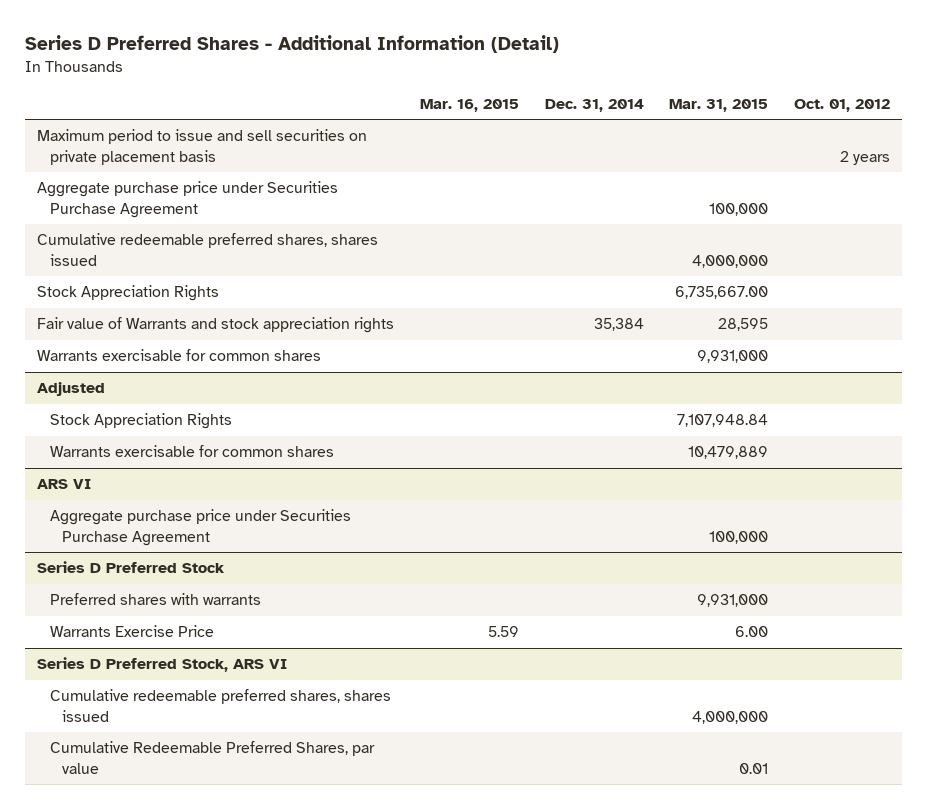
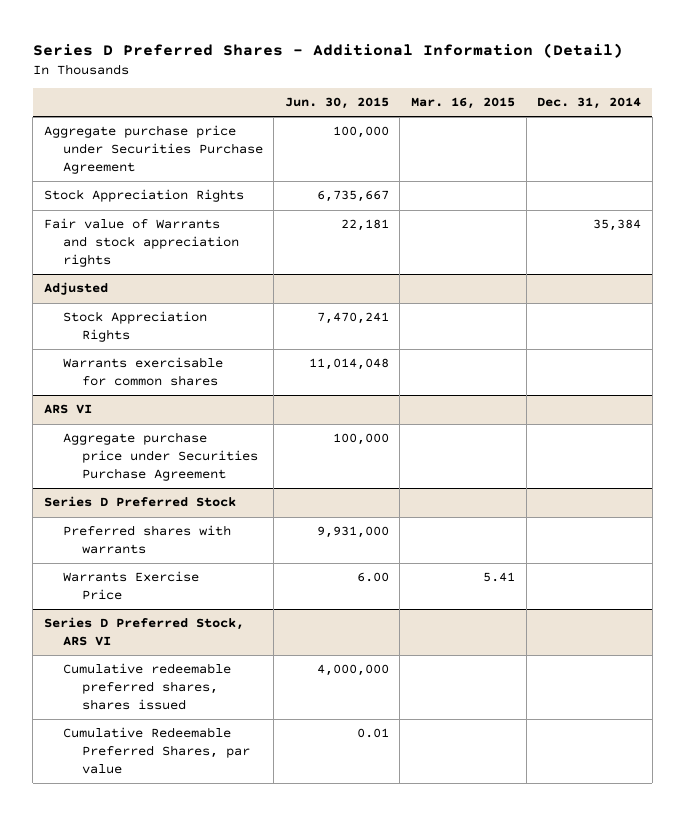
[669,98,769,112] Mar. 31, 2015 -> none
[793,98,890,112] Oct. 01, 2012 -> none
none -> [284,97,389,110] Jun. 30, 2015
[37,129,368,166] Maximum period to issue and sell securities on private placement basis -> none
[37,233,379,267] Cumulative redeemable preferred shares, shares issued -> none
[37,349,322,362] Warrants exercisable for common shares -> none
[487,626,519,638] 5.59 -> [483,572,516,583] 5.41

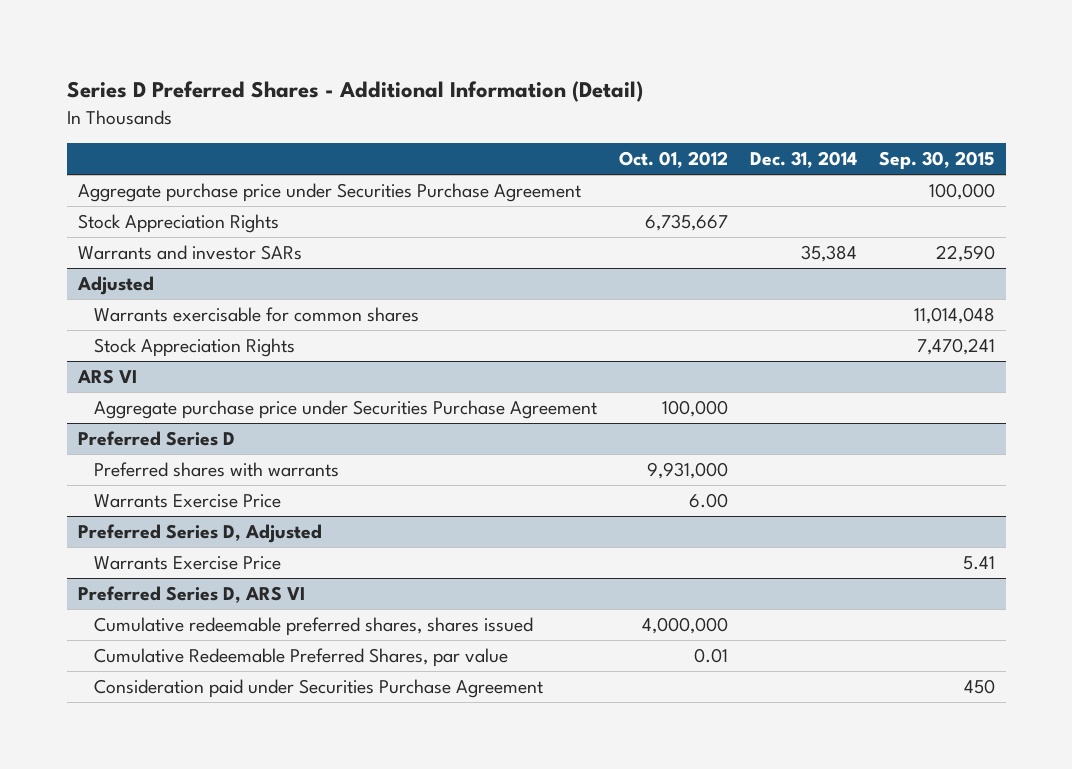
[284,97,389,110] Jun. 30, 2015 -> none
[411,97,516,110] Mar. 16, 2015 -> none
none -> [618,151,728,169] Oct. 01, 2012
none -> [878,151,995,171] Sep. 30, 2015
[43,218,239,268] Fair value of Warrants and stock appreciation rights -> [77,244,302,260] Warrants and investor SARs
[62,311,207,343] Stock Appreciation Rights -> [94,337,296,357] Stock Appreciation Rights
[43,496,236,508] Series D Preferred Stock -> [77,430,235,446] Preferred Series D
none -> [77,523,322,543] Preferred Series D, Adjusted
none -> [94,555,282,570] Warrants Exercise Price
[43,617,244,647] Series D Preferred Stock, ARS VI -> [77,585,305,603] Preferred Series D, ARS VI
none -> [94,678,544,698] Consideration paid under Securities Purchase Agreement

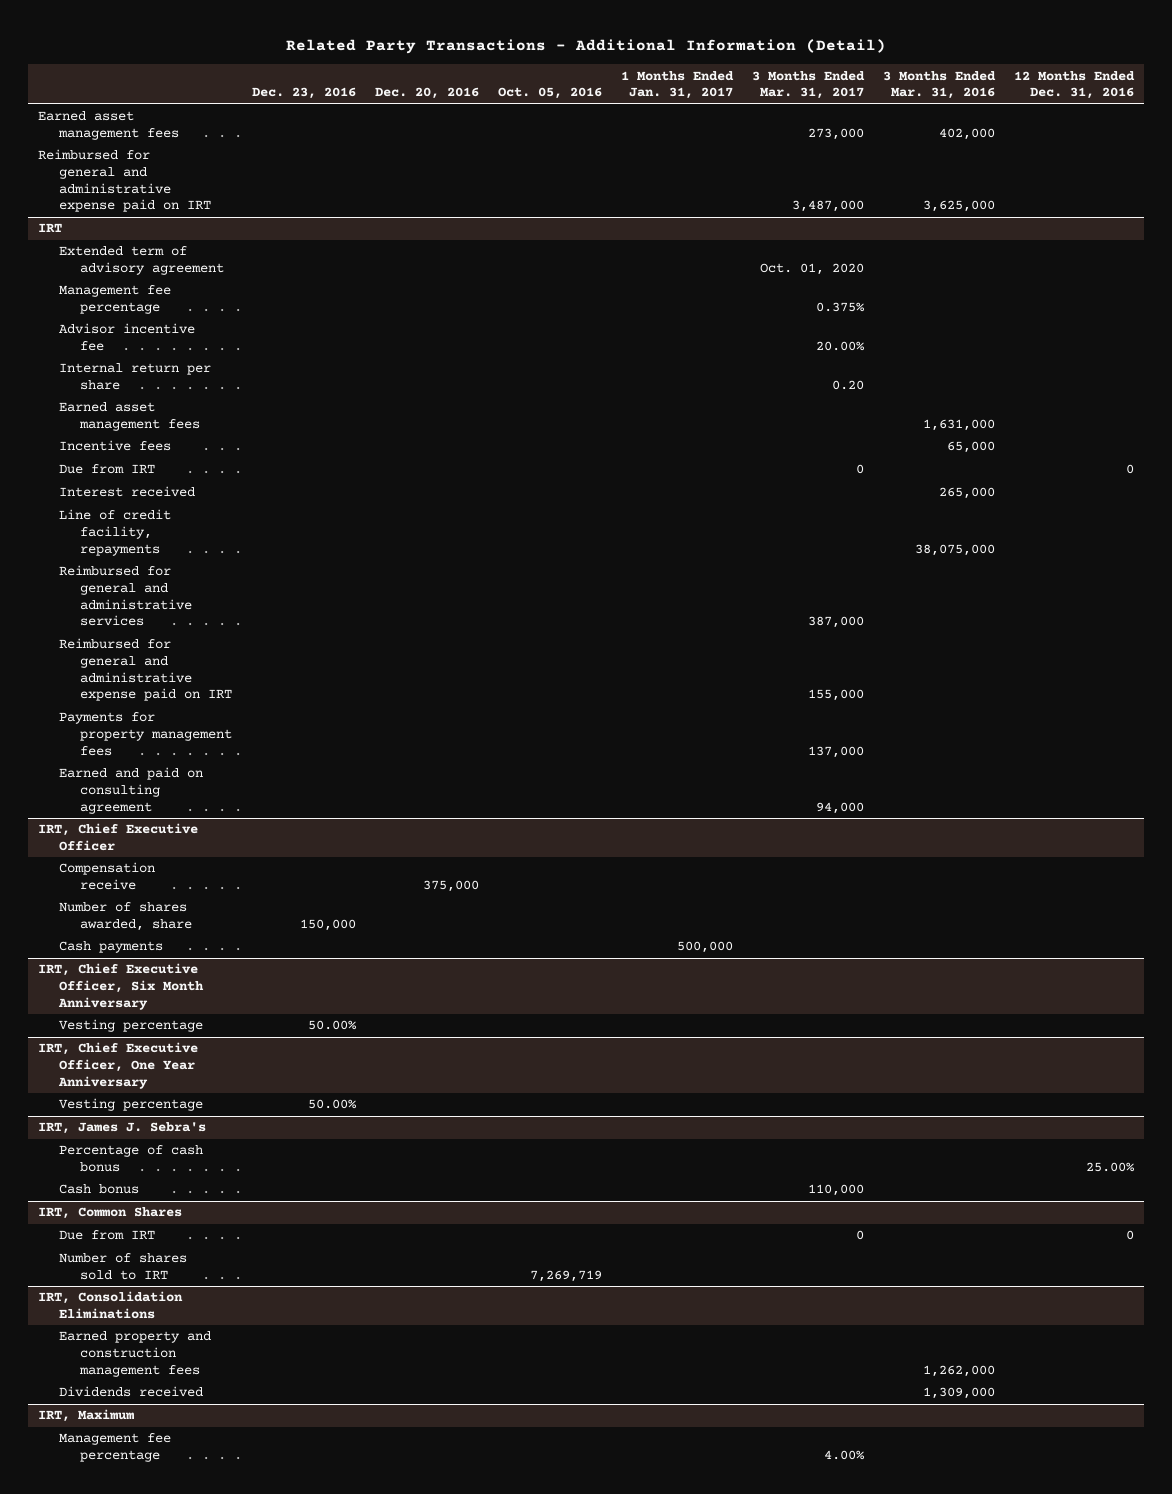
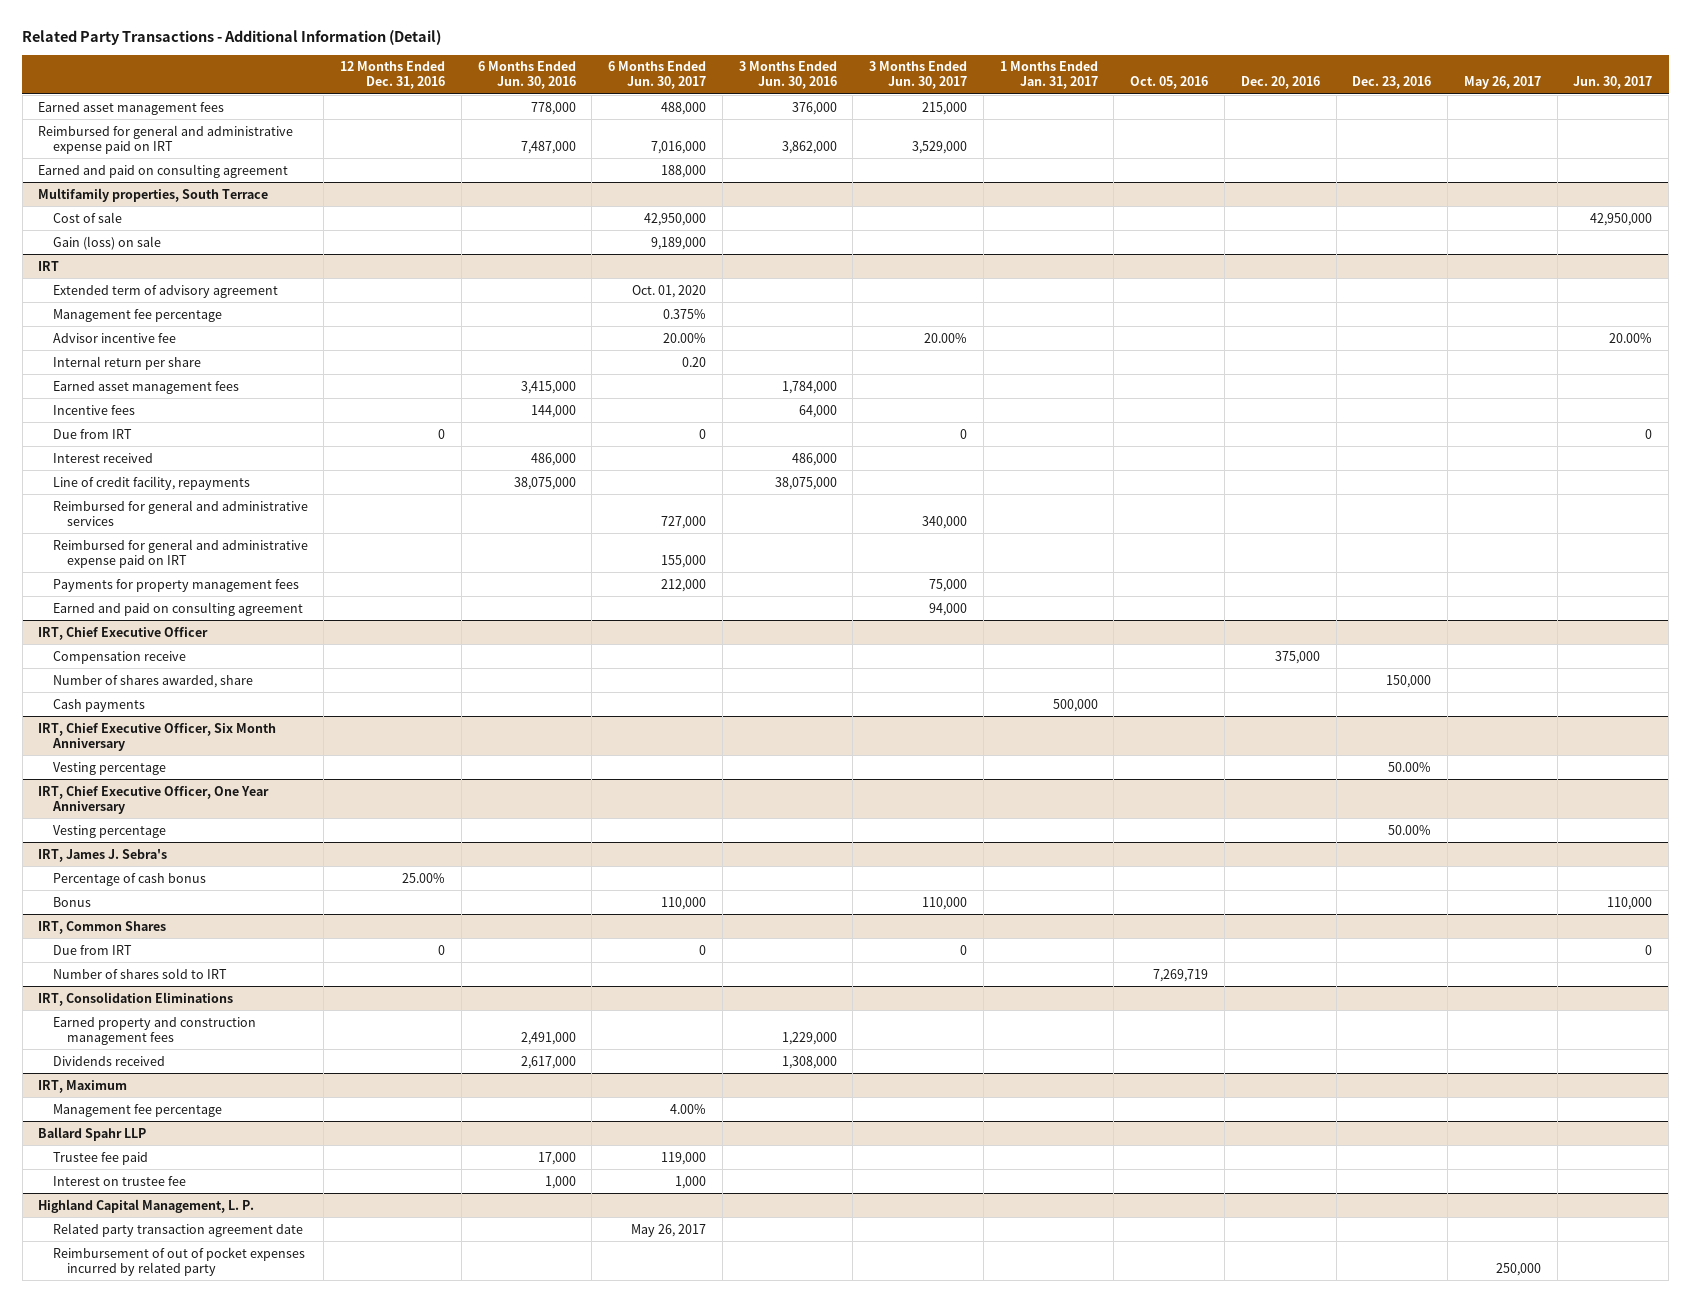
[752,70,866,100] 3 Months Ended Mar. 31, 2017 -> none
[883,70,997,100] 3 Months Ended Mar. 31, 2016 -> none
none -> [477,61,576,90] 6 Months Ended Jun. 30, 2016
none -> [608,61,707,90] 6 Months Ended Jun. 30, 2017
none -> [738,61,837,90] 3 Months Ended Jun. 30, 2016
none -> [869,61,968,90] 3 Months Ended Jun. 30, 2017
none -> [1463,76,1541,90] May 26, 2017
none -> [1573,76,1653,90] Jun. 30, 2017
none -> [38,163,289,178] Earned and paid on consulting agreement
none -> [38,187,269,202] Multifamily properties, South Terrace
none -> [52,211,122,223] Cost of sale
none -> [52,235,161,250] Gain (loss) on sale
[59,1184,140,1195] Cash bonus -> [52,896,91,907] Bonus
none -> [38,1126,147,1141] Ballard Spahr LLP
none -> [52,1151,148,1165] Trustee fee paid
none -> [52,1175,186,1186] Interest on trustee fee
none -> [38,1198,255,1213] Highland Capital Management, L. P.
none -> [52,1222,303,1237] Related party transaction agreement date
none -> [52,1246,305,1276] Reimbursement of out of pocket expenses incurred by related party

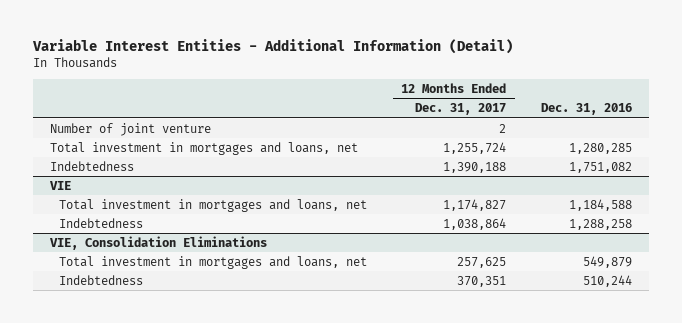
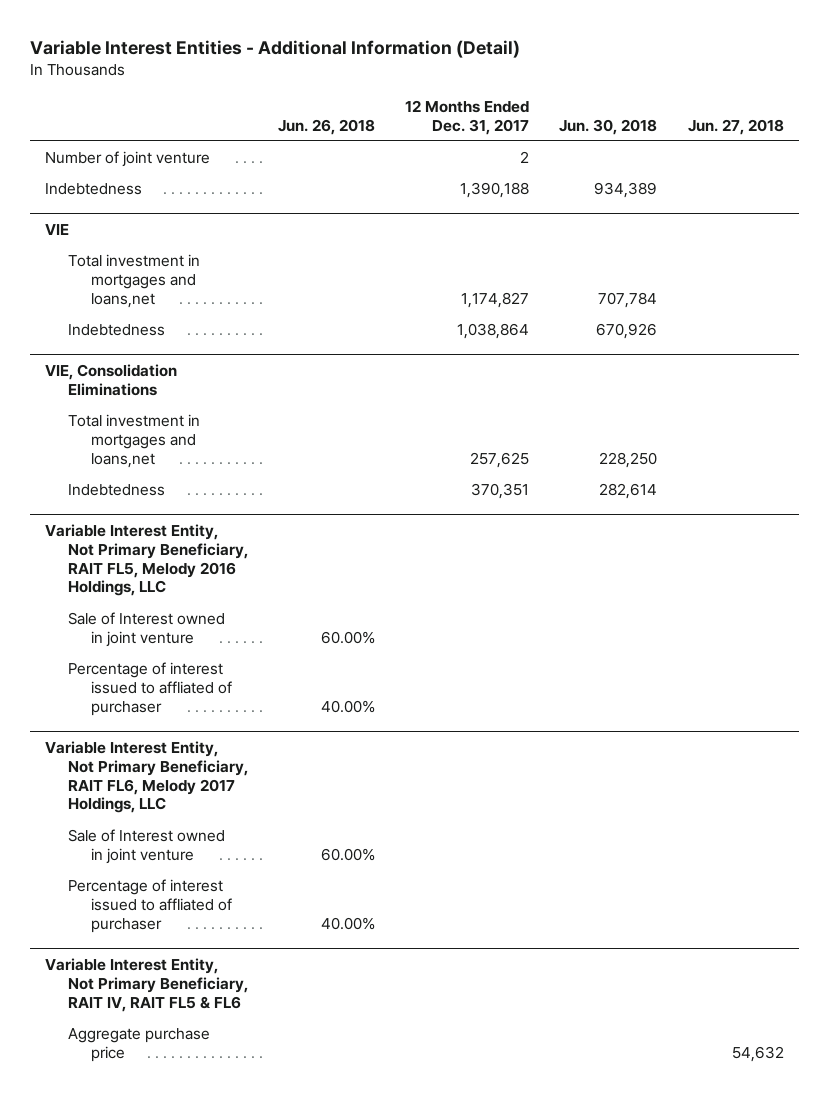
[540,103,632,116] Dec. 31, 2016 -> none
none -> [278,118,376,135] Jun. 26, 2018
none -> [559,118,658,135] Jun. 30, 2018
none -> [687,118,784,135] Jun. 27, 2018
[50,141,359,155] Total investment in mortgages and loans, net -> none
[58,198,367,212] Total investment in mortgages and loans, net -> [67,254,200,309] Total investment in mortgages and loans,net
[58,255,367,269] Total investment in mortgages and loans, net -> [67,414,200,469] Total investment in mortgages and loans,net
none -> [44,523,248,597] Variable Interest Entity, Not Primary Beneficiary, RAIT FL5, Melody 2016 Holdings, LLC
none -> [67,612,225,648] Sale of Interest owned in joint venture
none -> [67,662,232,717] Percentage of interest issued to affliated of purchaser
none -> [44,740,248,814] Variable Interest Entity, Not Primary Beneficiary, RAIT FL6, Melody 2017 Holdings, LLC
none -> [67,829,225,865] Sale of Interest owned in joint venture
none -> [67,879,232,934] Percentage of interest issued to affliated of purchaser
none -> [44,957,248,1012] Variable Interest Entity, Not Primary Beneficiary, RAIT IV, RAIT FL5 & FL6
none -> [67,1028,210,1063] Aggregate purchase price

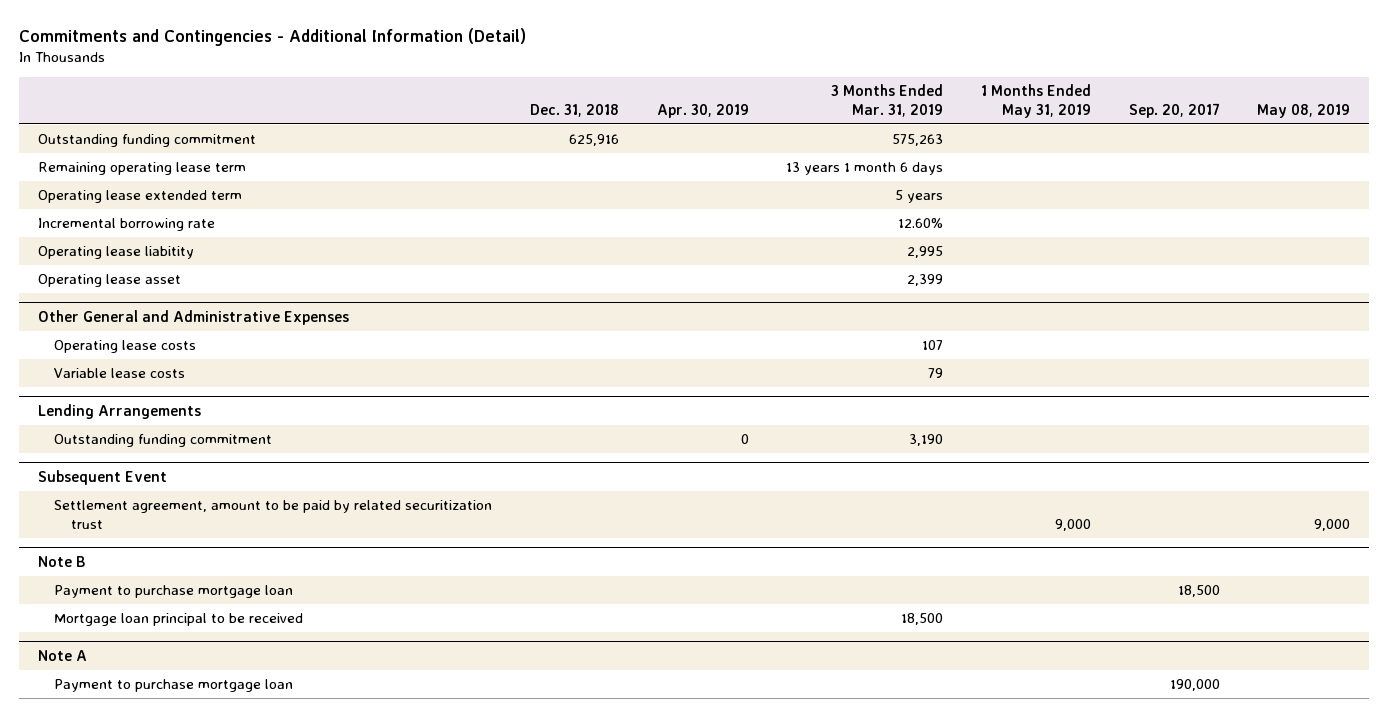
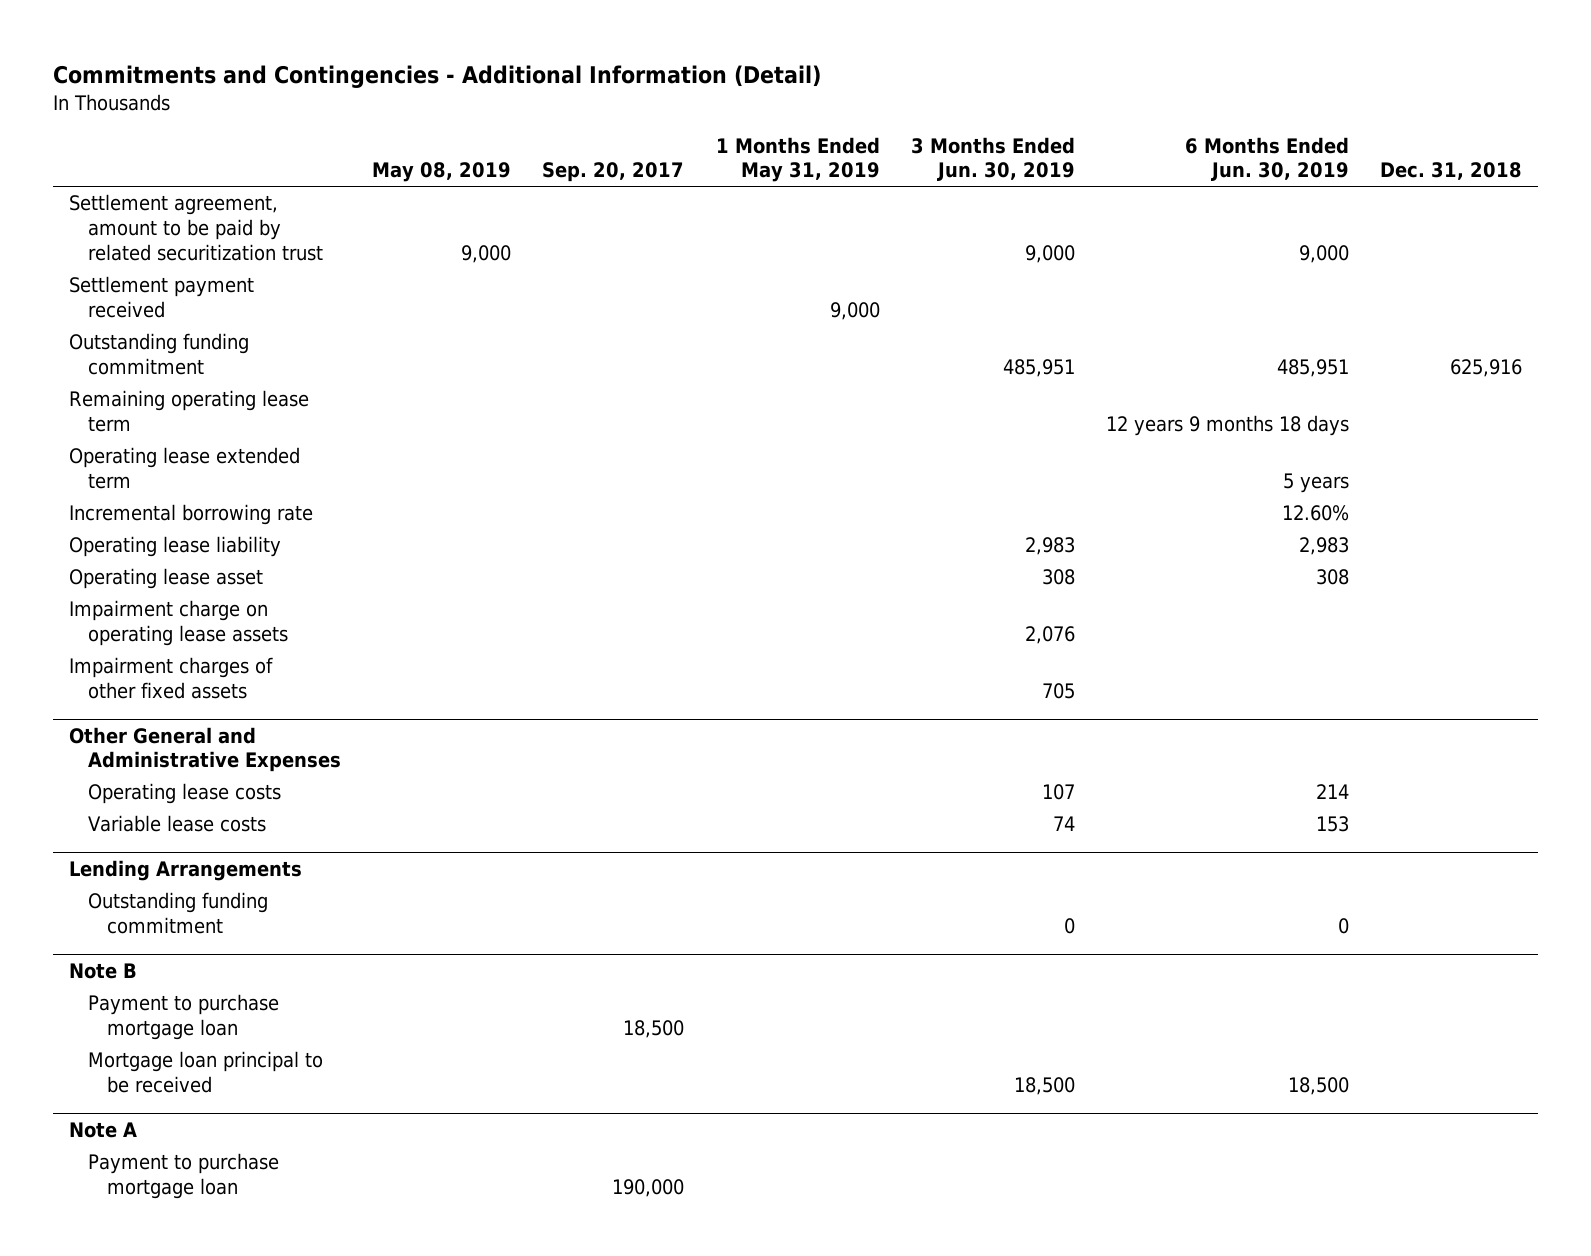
[656,103,749,118] Apr. 30, 2019 -> none
[831,84,944,117] 3 Months Ended Mar. 31, 2019 -> none
none -> [910,136,1075,182] 3 Months Ended Jun. 30, 2019
none -> [1184,136,1349,182] 6 Months Ended Jun. 30, 2019
none -> [68,194,324,261] Settlement agreement, amount to be paid by related securitization trust
none -> [68,276,254,318] Settlement payment received
[37,246,194,260] Operating lease liabitity -> [68,536,281,558] Operating lease liability
none -> [68,600,289,646] Impairment charge on operating lease assets
none -> [68,657,273,699] Impairment charges of other fixed assets
[37,469,167,485] Subsequent Event -> none
[54,500,493,529] Settlement agreement, amount to be paid by related securitization trust -> none

